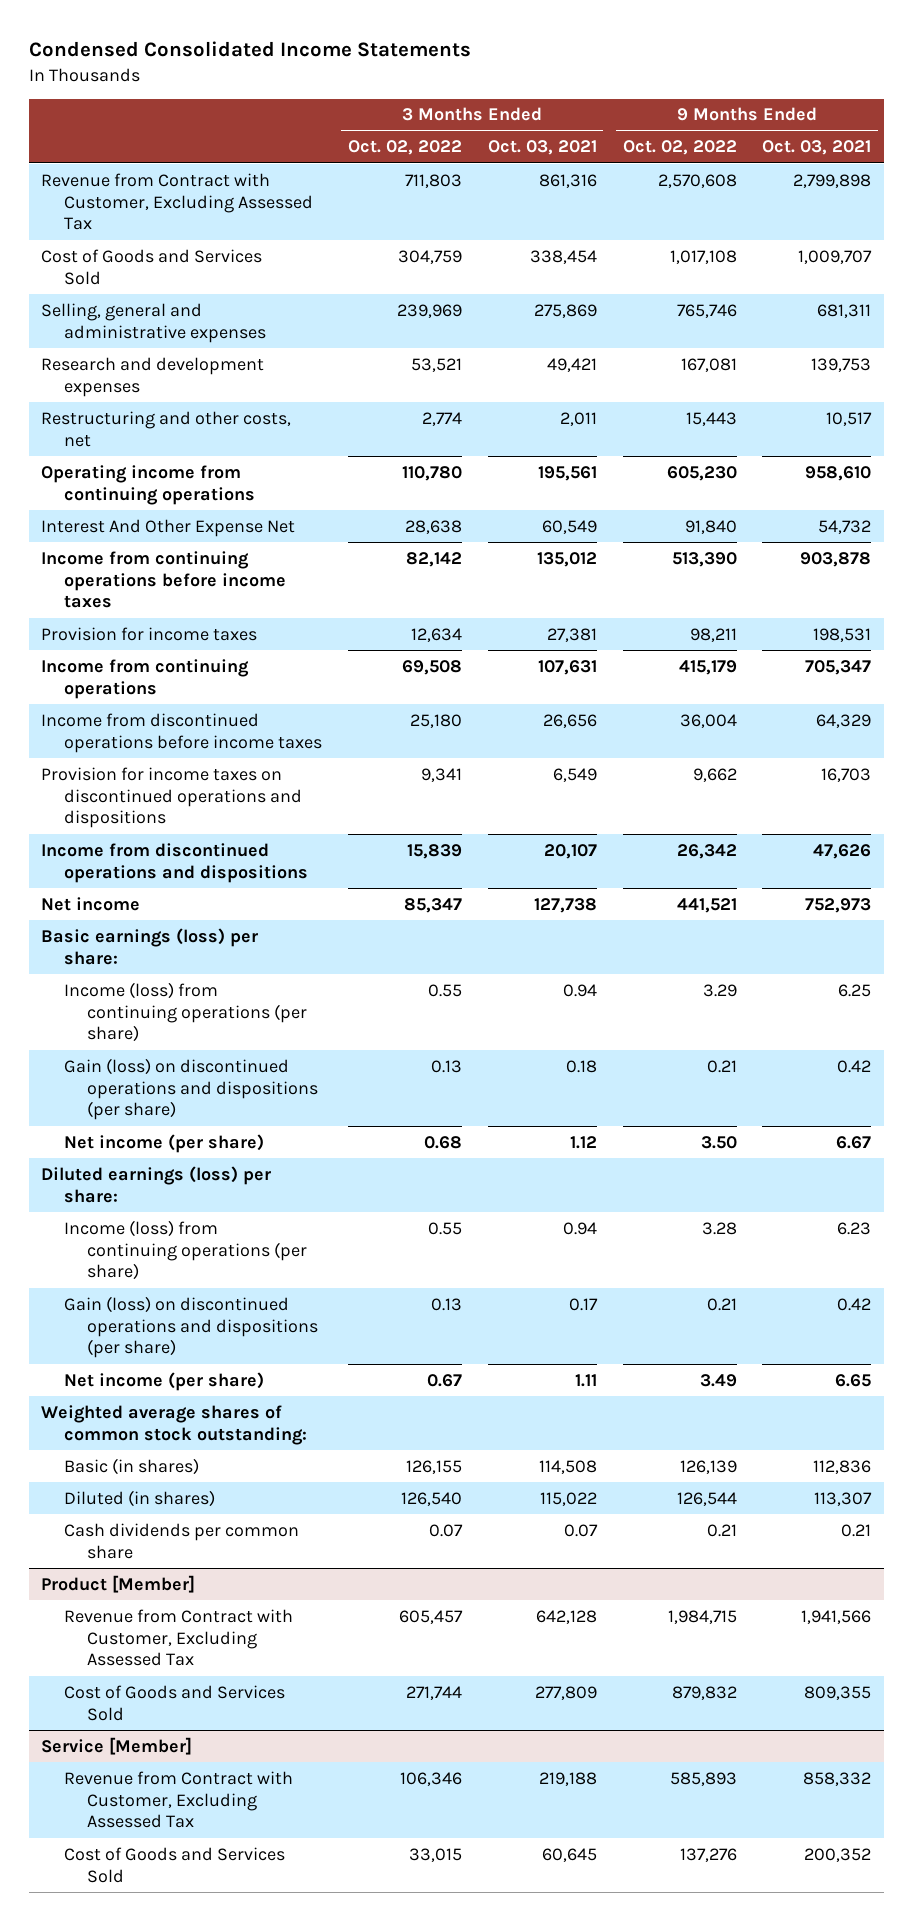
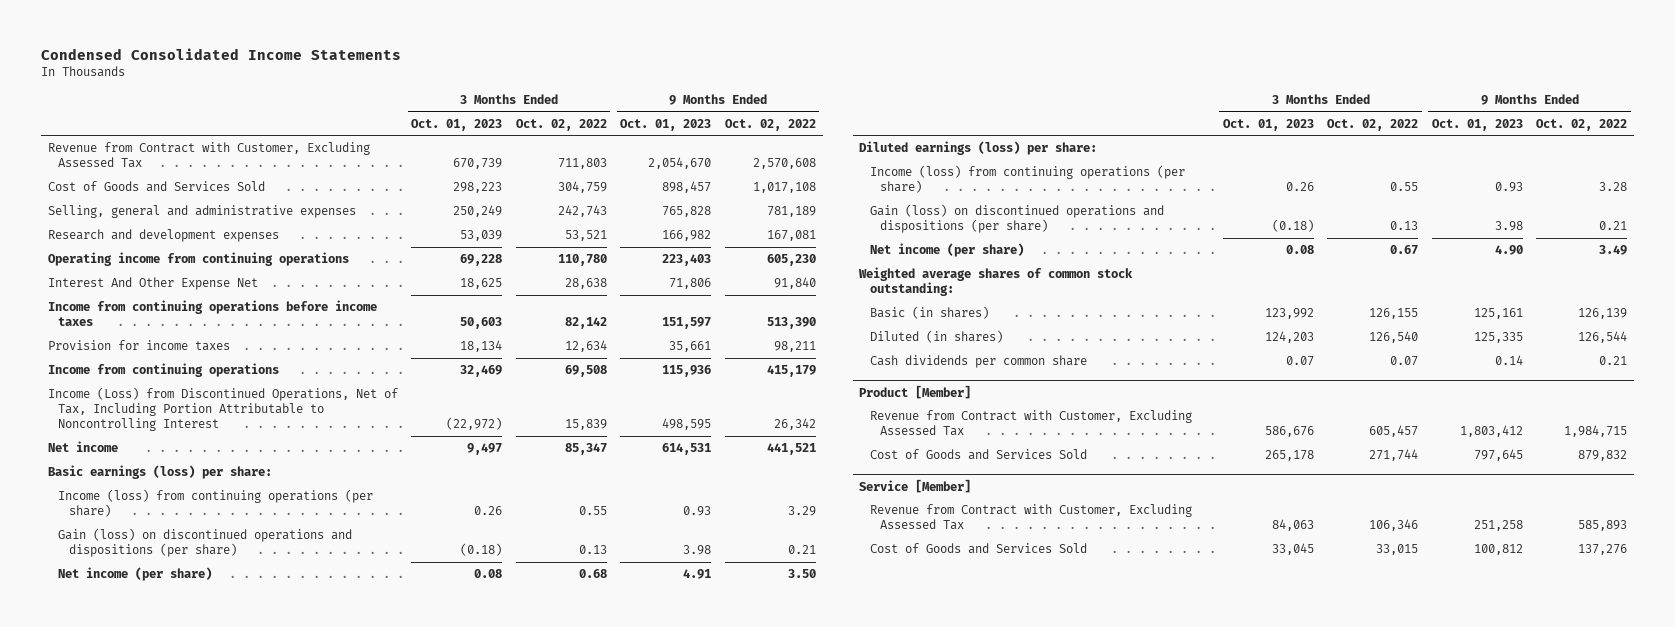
[487,140,597,156] Oct. 03, 2021 -> none
[762,140,872,156] Oct. 03, 2021 -> none
none -> [411,118,503,131] Oct. 01, 2023
none -> [620,118,712,131] Oct. 01, 2023
[396,303,462,318] 239,969 -> [557,205,607,218] 242,743
[676,303,737,318] 765,746 -> [766,206,816,218] 781,189
[41,410,292,447] Restructuring and other costs, net -> none
[41,712,323,753] Income from discontinued operations before income taxes -> none
[41,766,303,829] Provision for income taxes on discontinued operations and dispositions -> none
[41,842,309,883] Income from discontinued operations and dispositions -> [47,387,398,432] Income (Loss) from Discontinued Operations, Net of Tax, Including Portion Attributable to Noncontrolling Interest

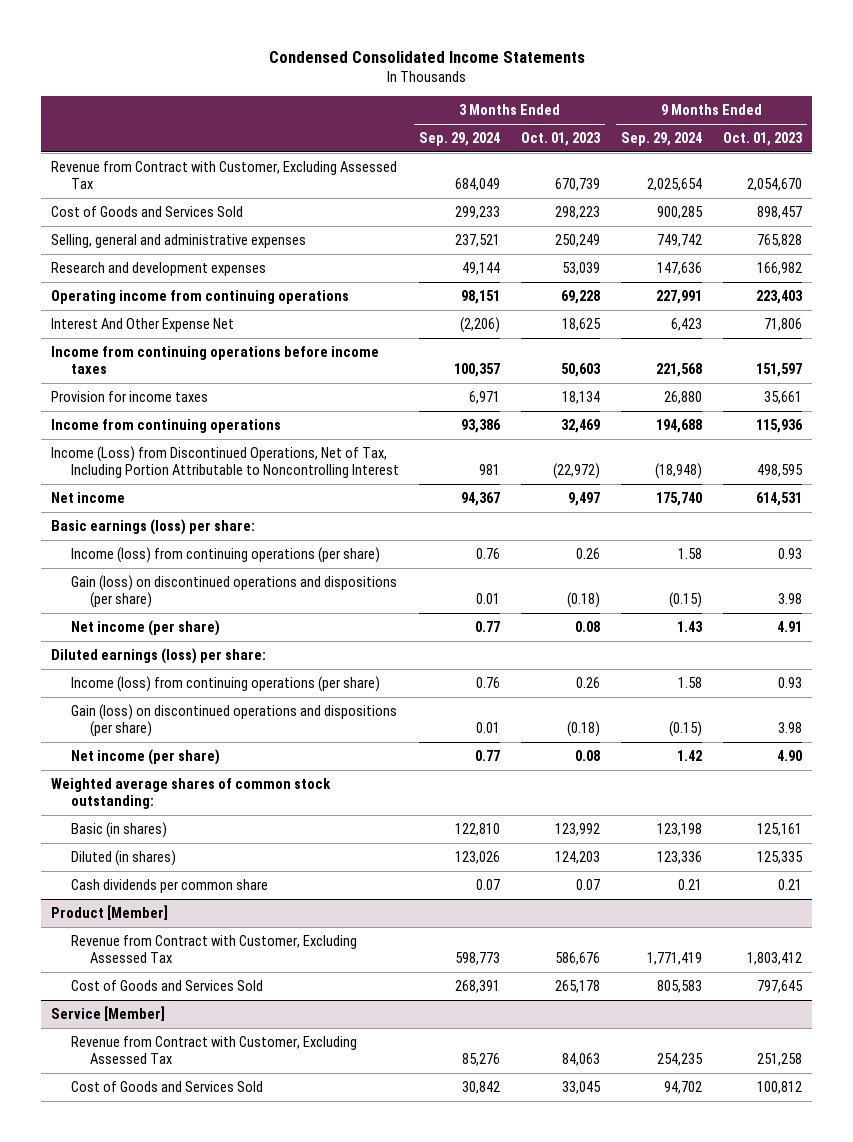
[515,118,607,131] Oct. 02, 2022 -> none
[724,118,816,131] Oct. 02, 2022 -> none
none -> [419,132,501,147] Sep. 29, 2024
none -> [621,132,703,147] Sep. 29, 2024
[1494,355,1523,366] 0.14 -> [777,878,802,890] 0.21

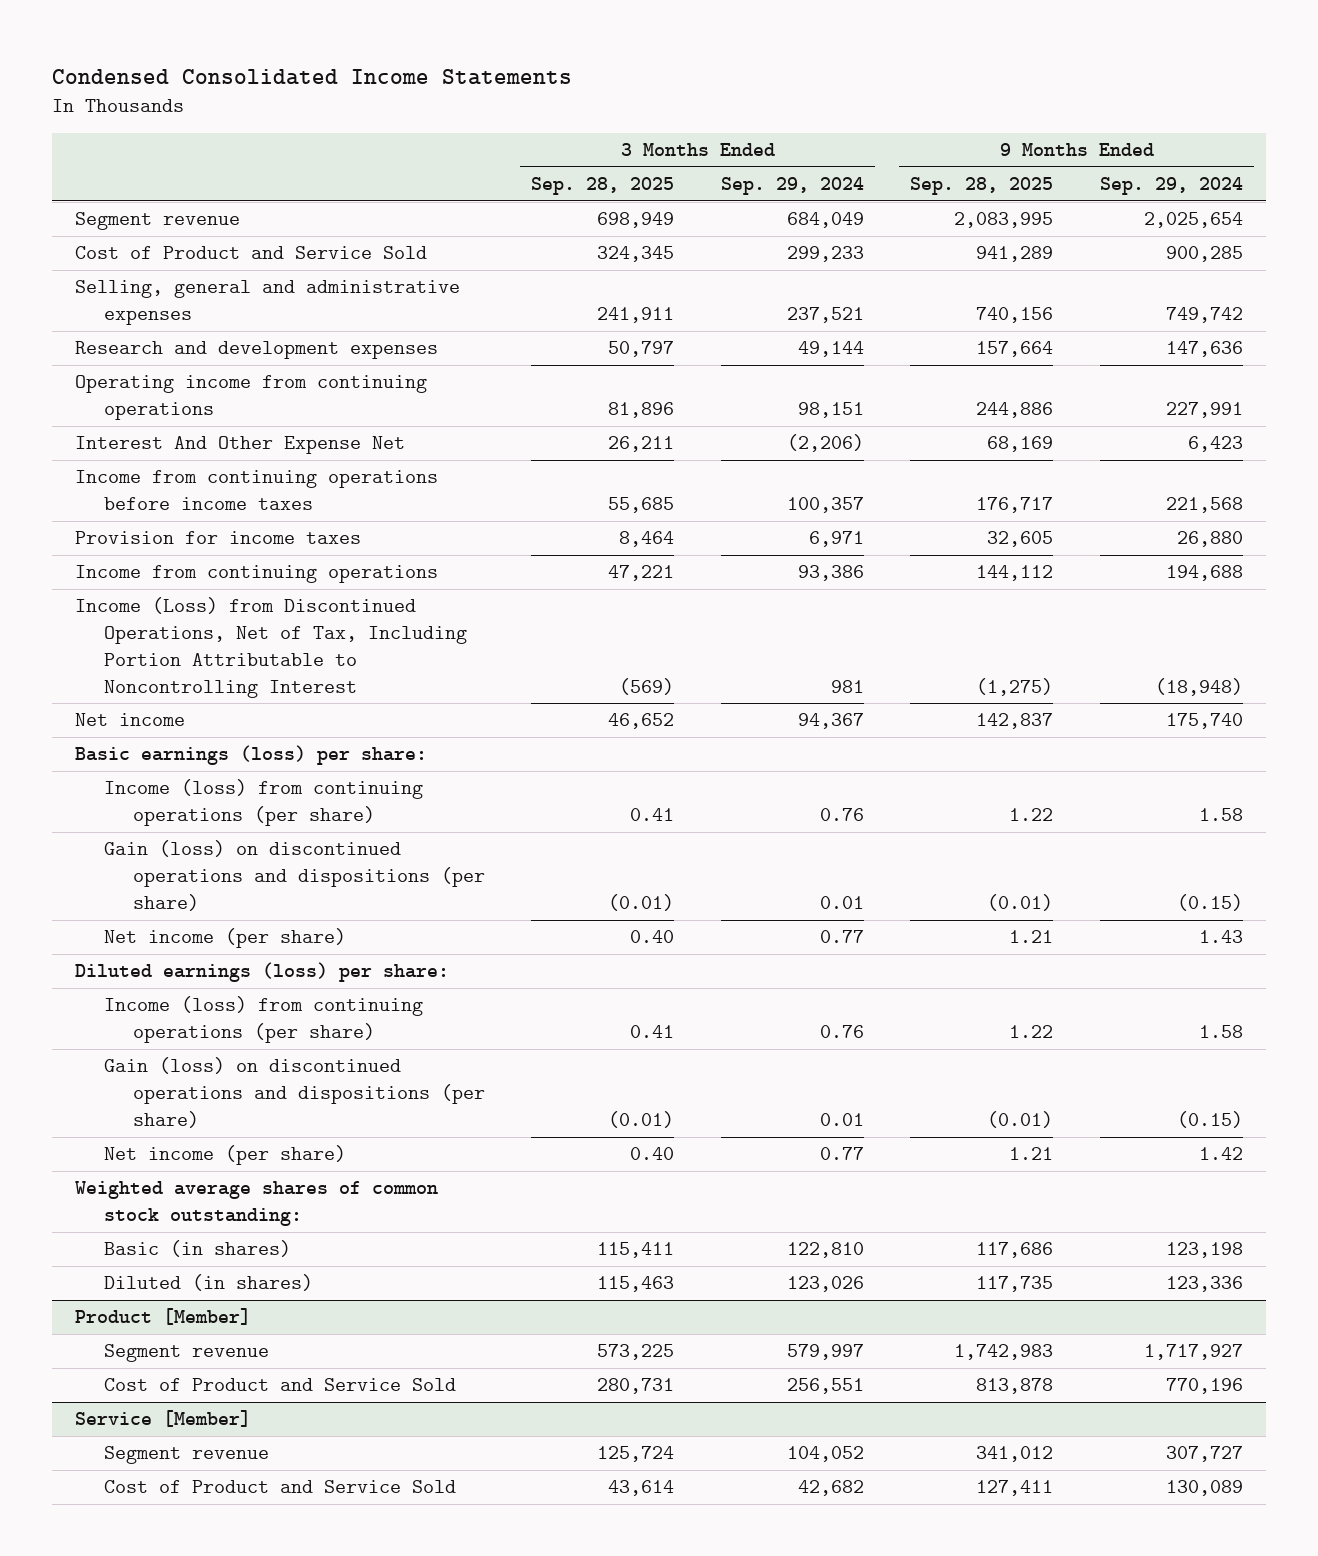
[521,132,602,147] Oct. 01, 2023 -> none
[722,132,803,147] Oct. 01, 2023 -> none
none -> [531,177,675,196] Sep. 28, 2025
none -> [910,177,1054,196] Sep. 28, 2025
[51,160,398,190] Revenue from Contract with Customer, Excluding Assessed Tax -> [75,212,241,231] Segment revenue
[51,205,244,217] Cost of Goods and Services Sold -> [75,246,428,260] Cost of Product and Service Sold
[70,878,268,893] Cash dividends per common share -> none
[70,934,357,964] Revenue from Contract with Customer, Excluding Assessed Tax -> none
none -> [104,1344,270,1363] Segment revenue
[70,979,263,991] Cost of Goods and Services Sold -> [104,1378,457,1392] Cost of Product and Service Sold
[455,979,501,993] 268,391 -> [786,1378,864,1395] 256,551
[657,979,703,993] 805,583 -> [1165,1378,1243,1395] 770,196
[70,1035,357,1065] Revenue from Contract with Customer, Excluding Assessed Tax -> none
none -> [104,1446,270,1465] Segment revenue
[70,1080,263,1092] Cost of Goods and Services Sold -> [104,1480,457,1494] Cost of Product and Service Sold
[462,1080,501,1094] 30,842 -> [797,1480,864,1497] 42,682
[664,1080,703,1094] 94,702 -> [1165,1480,1243,1497] 130,089

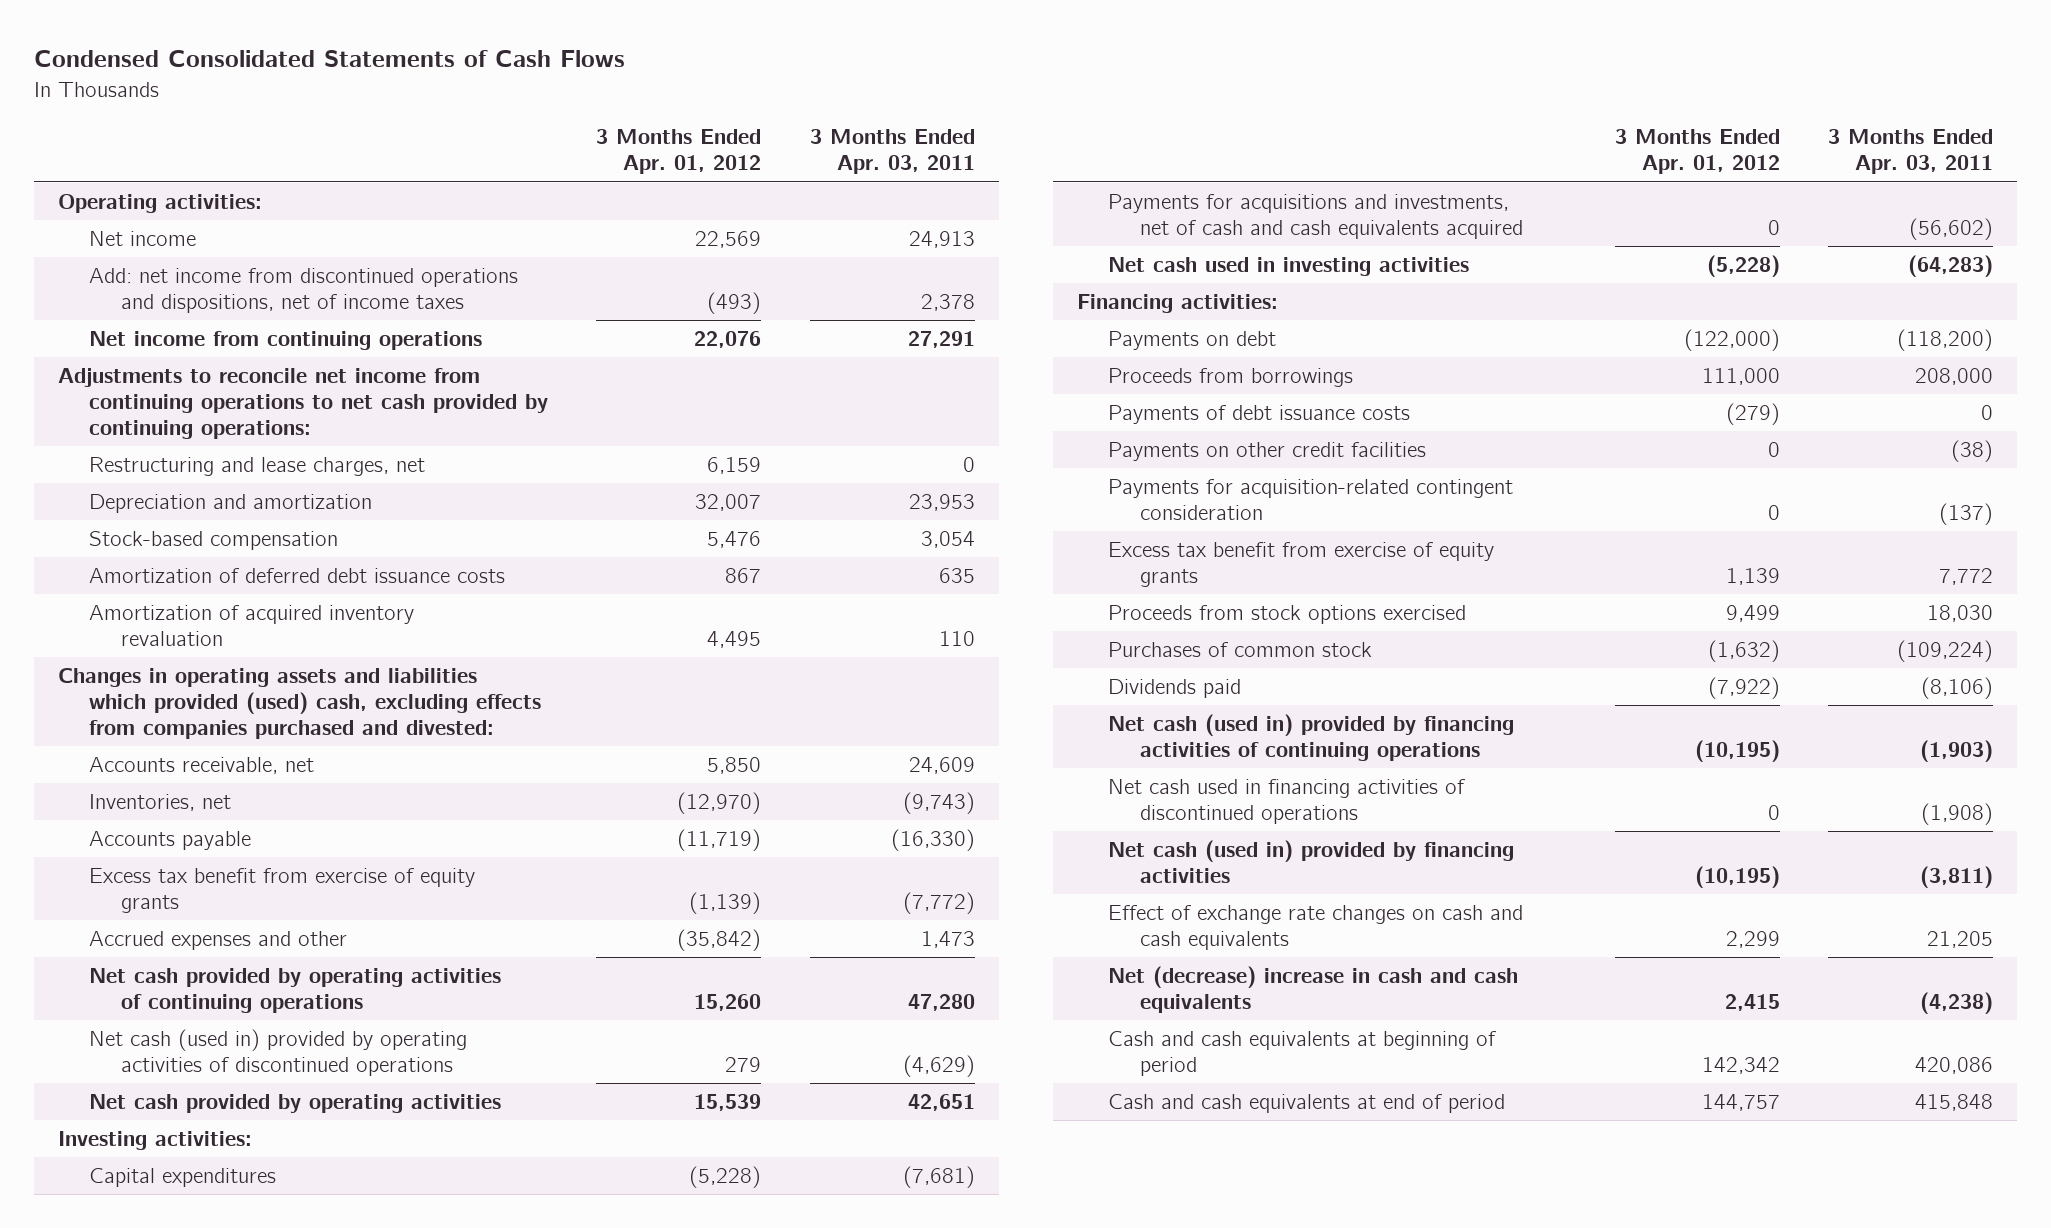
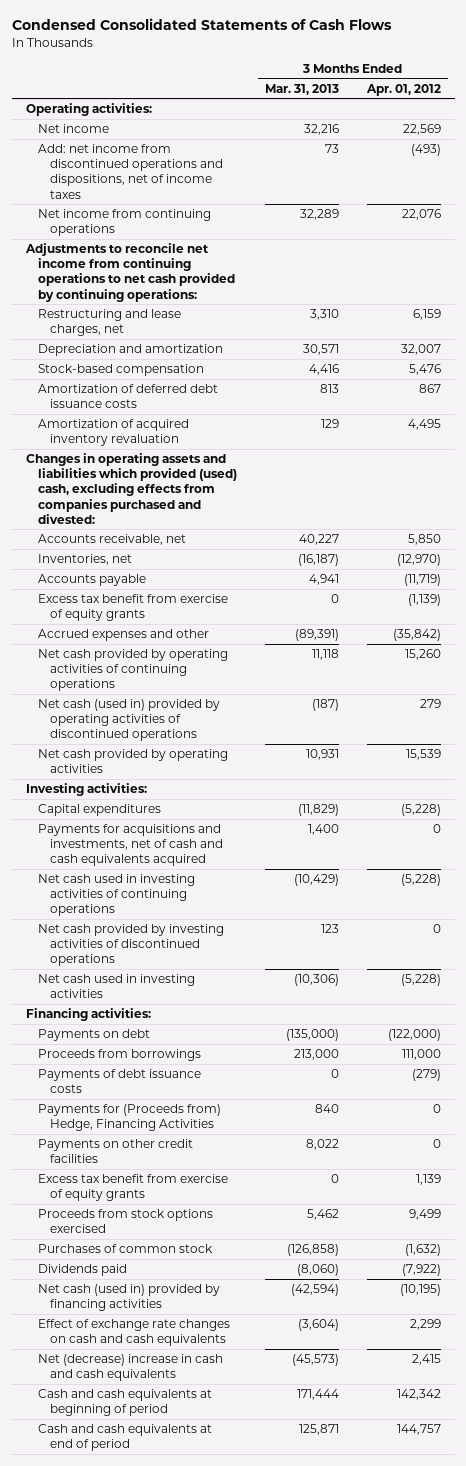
[809,129,975,175] 3 Months Ended Apr. 03, 2011 -> none
none -> [264,83,339,95] Mar. 31, 2013
none -> [38,874,196,917] Net cash used in investing activities of continuing operations
none -> [38,924,225,967] Net cash provided by investing activities of discontinued operations
none -> [38,1104,222,1132] Payments for (Proceeds from) Hedge, Financing Activities
[1108,479,1514,521] Payments for acquisition-related contingent consideration -> none
[1108,714,1515,762] Net cash (used in) provided by financing activities of continuing operations -> none
[1108,779,1466,825] Net cash used in financing activities of discontinued operations -> none

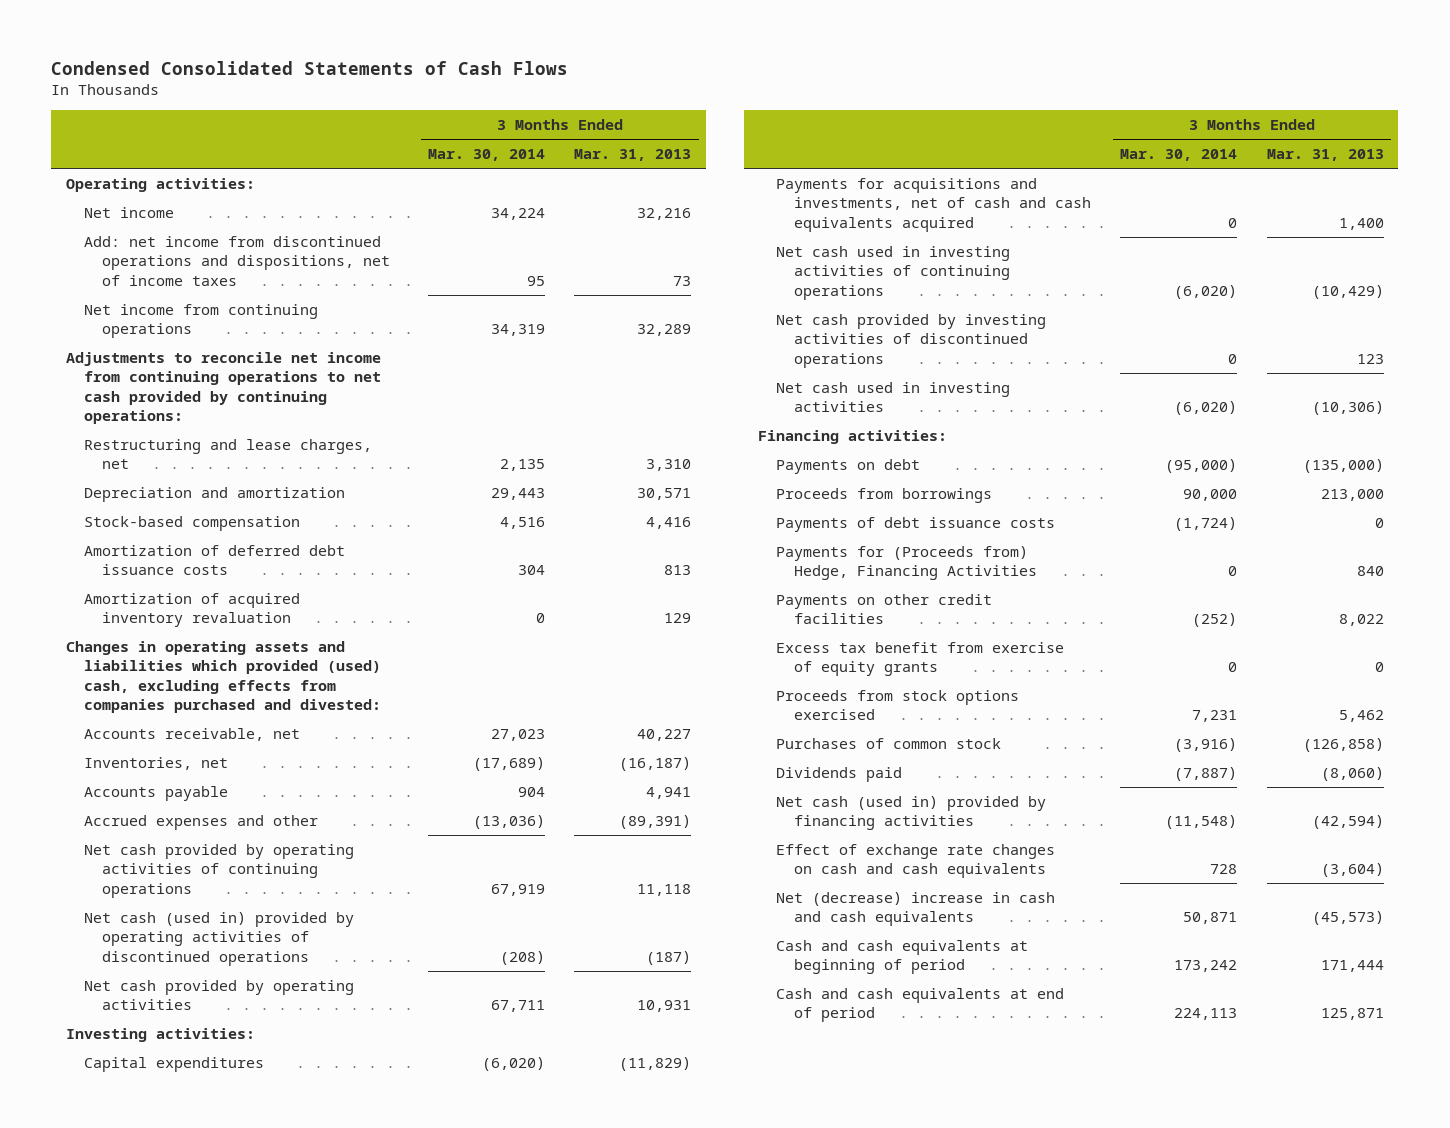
[365,83,441,96] Apr. 01, 2012 -> none
none -> [428,149,546,162] Mar. 30, 2014
[38,594,229,622] Excess tax benefit from exercise of equity grants -> none

